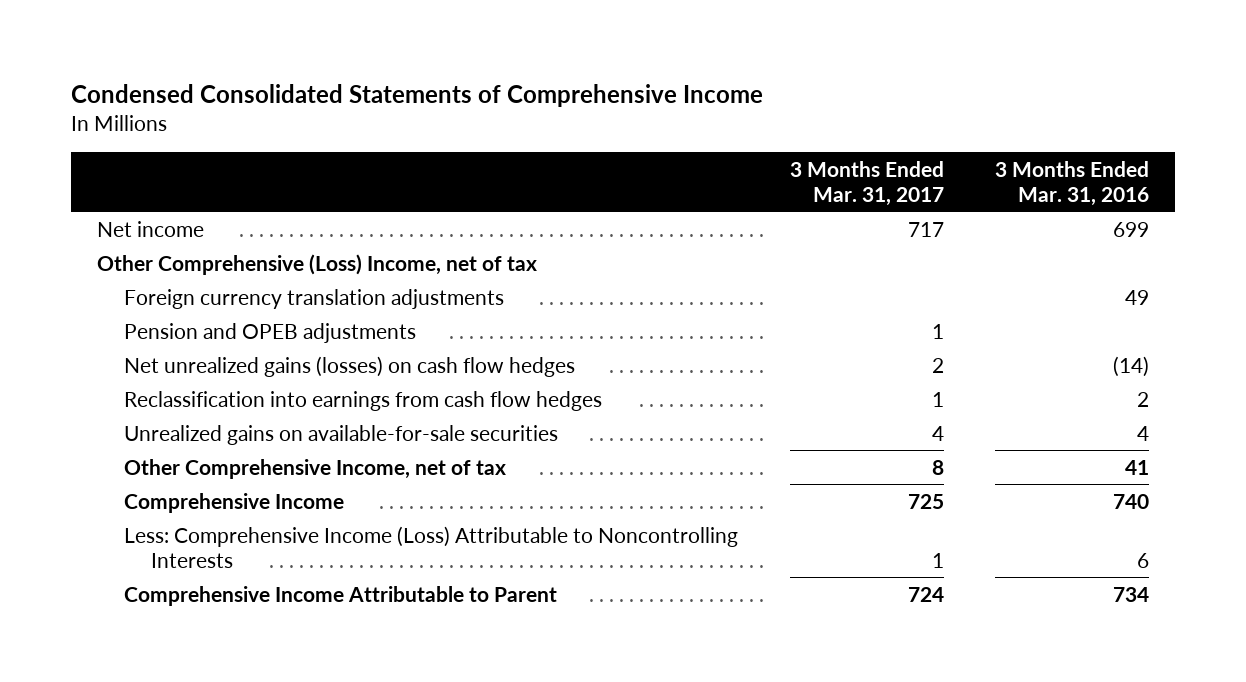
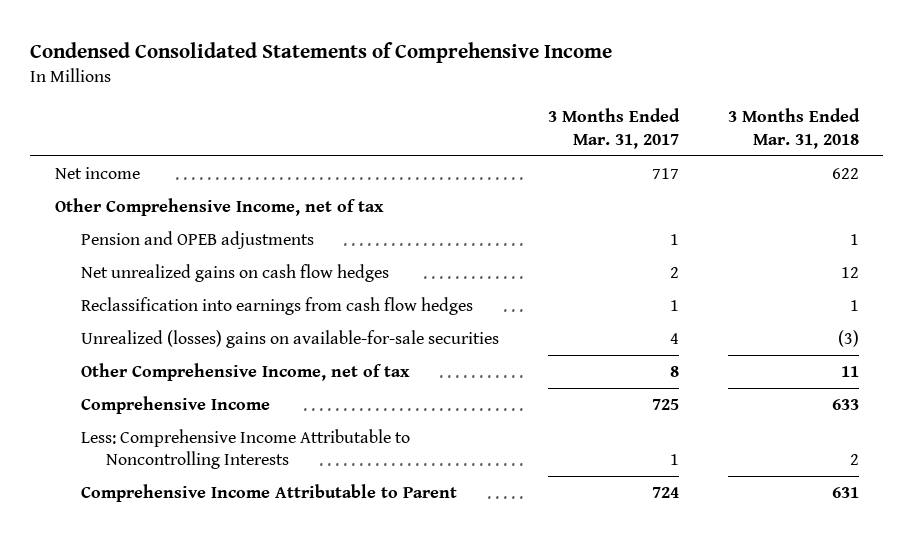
[995,160,1150,206] 3 Months Ended Mar. 31, 2016 -> none
none -> [727,108,860,149] 3 Months Ended Mar. 31, 2018
[124,288,505,309] Foreign currency translation adjustments -> none
[97,253,538,275] Other Comprehensive (Loss) Income, net of tax -> [54,198,384,217] Other Comprehensive Income, net of tax
[124,355,576,377] Net unrealized gains (losses) on cash flow hedges -> [80,264,389,283] Net unrealized gains on cash flow hedges
[124,424,559,445] Unrealized gains on available-for-sale securities -> [80,330,499,349] Unrealized (losses) gains on available-for-sale securities
[124,525,739,568] Less: Comprehensive Income (Loss) Attributable to Noncontrolling Interests -> [80,429,410,470] Less: Comprehensive Income Attributable to Noncontrolling Interests

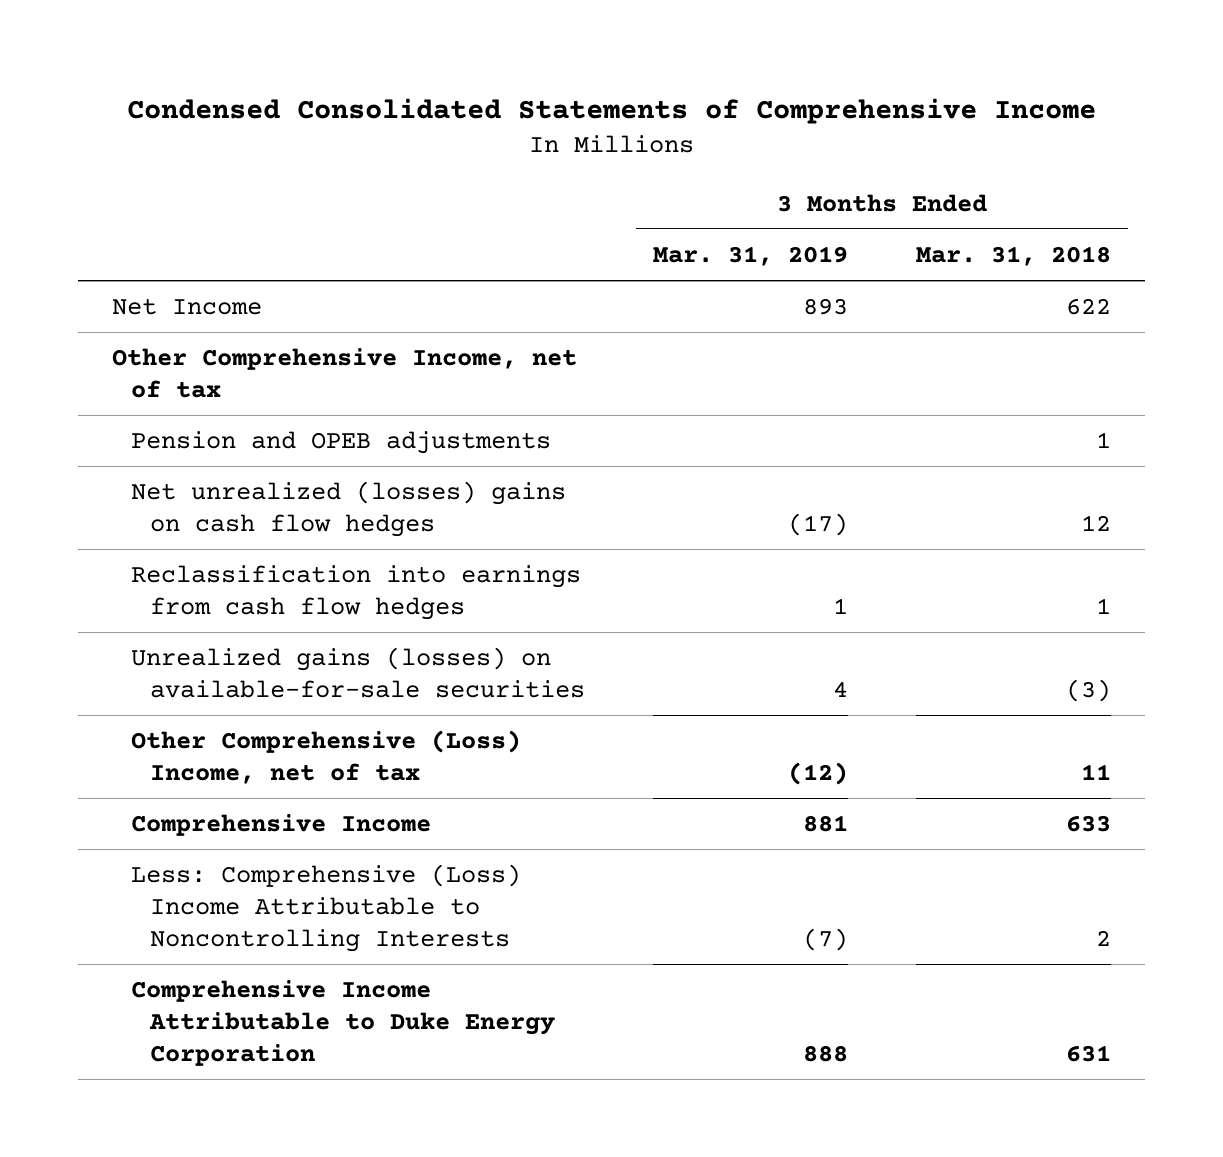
[547,108,680,149] 3 Months Ended Mar. 31, 2017 -> none
none -> [652,245,848,266] Mar. 31, 2019
[54,167,140,180] Net income -> [112,298,263,316] Net Income
[80,264,389,283] Net unrealized gains on cash flow hedges -> [130,481,566,537] Net unrealized (losses) gains on cash flow hedges
[80,330,499,349] Unrealized (losses) gains on available-for-sale securities -> [130,647,585,698] Unrealized gains (losses) on available-for-sale securities
[80,363,410,382] Other Comprehensive Income, net of tax -> [130,730,521,784] Other Comprehensive (Loss) Income, net of tax
[80,429,410,470] Less: Comprehensive Income Attributable to Noncontrolling Interests -> [130,864,521,952] Less: Comprehensive (Loss) Income Attributable to Noncontrolling Interests
[80,484,457,503] Comprehensive Income Attributable to Parent -> [130,980,555,1066] Comprehensive Income Attributable to Duke Energy Corporation

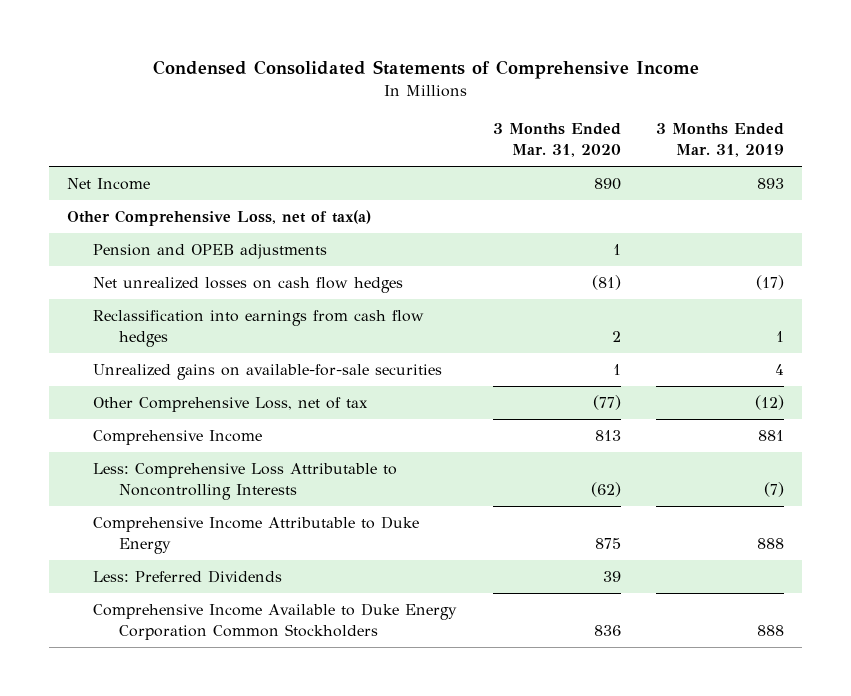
[915,245,1111,266] Mar. 31, 2018 -> none
none -> [492,123,621,158] 3 Months Ended Mar. 31, 2020
[112,348,578,398] Other Comprehensive Income, net of tax -> [66,210,371,227] Other Comprehensive Loss, net of tax(a)
[130,481,566,537] Net unrealized (losses) gains on cash flow hedges -> [92,277,403,294] Net unrealized losses on cash flow hedges
[130,647,585,698] Unrealized gains (losses) on available-for-sale securities -> [92,364,442,381] Unrealized gains on available-for-sale securities
[130,730,521,784] Other Comprehensive (Loss) Income, net of tax -> [92,397,368,413] Other Comprehensive Loss, net of tax
[130,864,521,952] Less: Comprehensive (Loss) Income Attributable to Noncontrolling Interests -> [92,463,397,500] Less: Comprehensive Loss Attributable to Noncontrolling Interests
none -> [92,516,419,554] Comprehensive Income Attributable to Duke Energy
none -> [92,570,282,584] Less: Preferred Dividends
[130,980,555,1066] Comprehensive Income Attributable to Duke Energy Corporation -> [92,603,457,640] Comprehensive Income Available to Duke Energy Corporation Common Stockholders

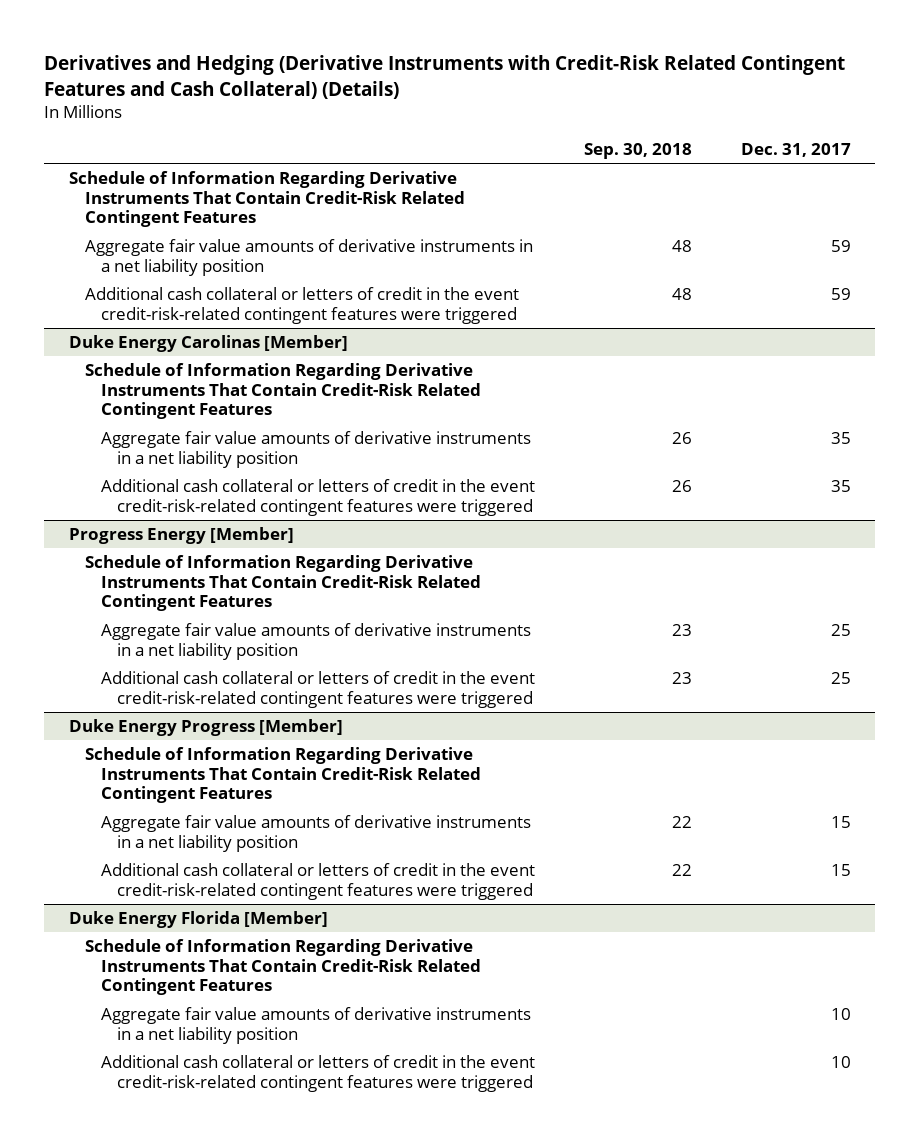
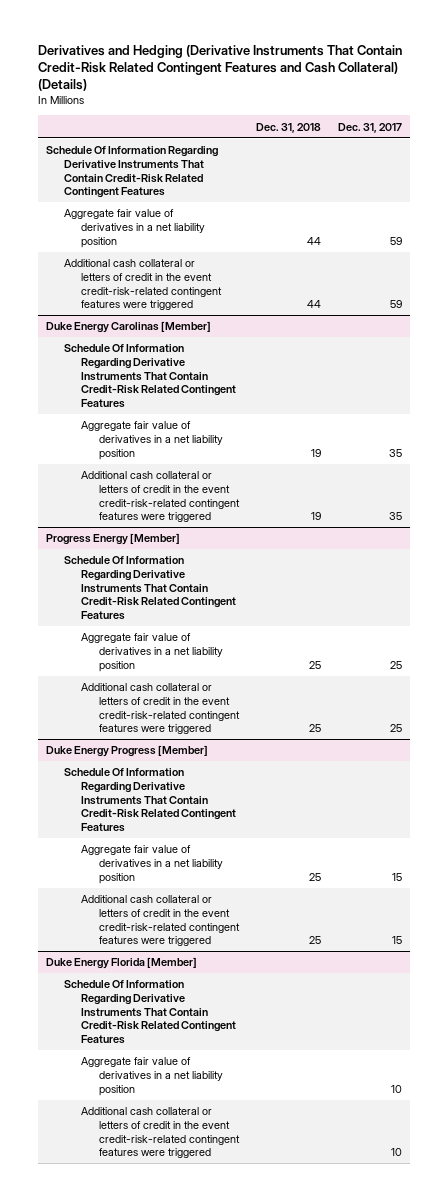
[44,54,846,99] Derivatives and Hedging (Derivative Instruments with Credit-Risk Related Contingent Features and Cash Collateral) (Details) -> [37,44,402,92] Derivatives and Hedging (Derivative Instruments That Contain Credit-Risk Related Contingent Features and Cash Collateral) (Details)
[583,143,692,160] Sep. 30, 2018 -> none
none -> [256,122,322,133] Dec. 31, 2018
[68,171,465,228] Schedule of Information Regarding Derivative Instruments That Contain Credit-Risk Related Contingent Features -> [46,146,219,199] Schedule Of Information Regarding Derivative Instruments That Contain Credit-Risk Related Contingent Features
[84,239,533,276] Aggregate fair value amounts of derivative instruments in a net liability position -> [63,209,206,248] Aggregate fair value of derivatives in a net liability position
[84,363,481,420] Schedule of Information Regarding Derivative Instruments That Contain Credit-Risk Related Contingent Features -> [63,344,237,409] Schedule Of Information Regarding Derivative Instruments That Contain Credit-Risk Related Contingent Features
[100,431,531,468] Aggregate fair value amounts of derivative instruments in a net liability position -> [81,421,224,460] Aggregate fair value of derivatives in a net liability position
[84,555,481,612] Schedule of Information Regarding Derivative Instruments That Contain Credit-Risk Related Contingent Features -> [63,556,237,621] Schedule Of Information Regarding Derivative Instruments That Contain Credit-Risk Related Contingent Features
[100,623,531,660] Aggregate fair value amounts of derivative instruments in a net liability position -> [81,633,224,672] Aggregate fair value of derivatives in a net liability position
[84,747,481,804] Schedule of Information Regarding Derivative Instruments That Contain Credit-Risk Related Contingent Features -> [63,768,237,833] Schedule Of Information Regarding Derivative Instruments That Contain Credit-Risk Related Contingent Features
[100,815,531,852] Aggregate fair value amounts of derivative instruments in a net liability position -> [81,845,224,884] Aggregate fair value of derivatives in a net liability position
[84,939,481,996] Schedule of Information Regarding Derivative Instruments That Contain Credit-Risk Related Contingent Features -> [63,980,237,1045] Schedule Of Information Regarding Derivative Instruments That Contain Credit-Risk Related Contingent Features
[100,1007,531,1044] Aggregate fair value amounts of derivative instruments in a net liability position -> [81,1057,224,1096] Aggregate fair value of derivatives in a net liability position

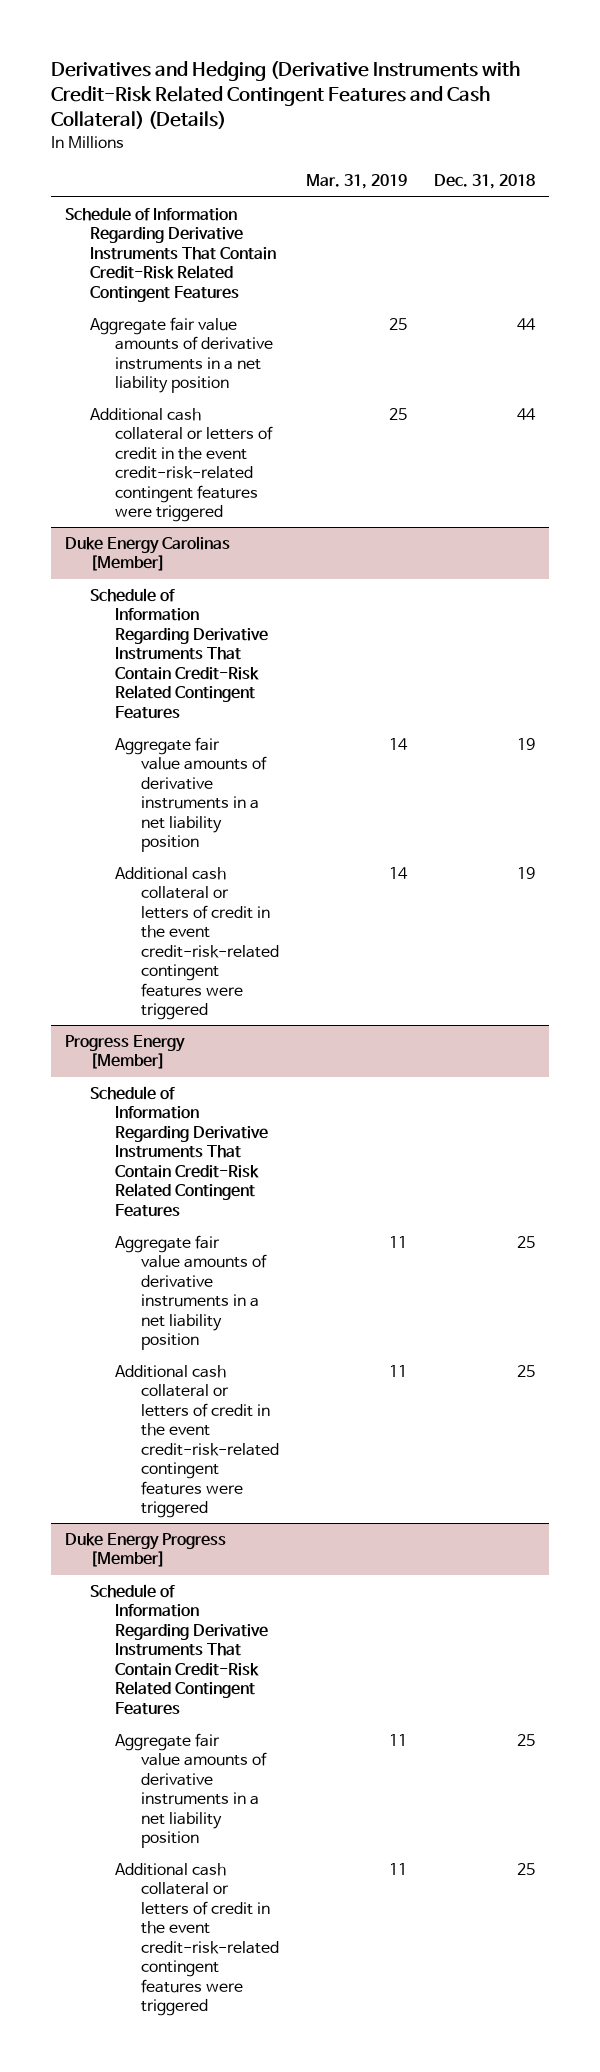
[37,44,402,92] Derivatives and Hedging (Derivative Instruments That Contain Credit-Risk Related Contingent Features and Cash Collateral) (Details) -> [51,61,521,130] Derivatives and Hedging (Derivative Instruments with Credit-Risk Related Contingent Features and Cash Collateral) (Details)
[338,122,403,133] Dec. 31, 2017 -> none
none -> [305,174,407,190] Mar. 31, 2019
[46,146,219,199] Schedule Of Information Regarding Derivative Instruments That Contain Credit-Risk Related Contingent Features -> [64,206,277,302] Schedule of Information Regarding Derivative Instruments That Contain Credit-Risk Related Contingent Features
[63,209,206,248] Aggregate fair value of derivatives in a net liability position -> [90,316,274,394] Aggregate fair value amounts of derivative instruments in a net liability position
[63,344,237,409] Schedule Of Information Regarding Derivative Instruments That Contain Credit-Risk Related Contingent Features -> [90,587,269,719] Schedule of Information Regarding Derivative Instruments That Contain Credit-Risk Related Contingent Features
[81,421,224,460] Aggregate fair value of derivatives in a net liability position -> [115,736,267,853] Aggregate fair value amounts of derivative instruments in a net liability position
[63,556,237,621] Schedule Of Information Regarding Derivative Instruments That Contain Credit-Risk Related Contingent Features -> [90,1085,269,1217] Schedule of Information Regarding Derivative Instruments That Contain Credit-Risk Related Contingent Features
[81,633,224,672] Aggregate fair value of derivatives in a net liability position -> [115,1234,267,1351] Aggregate fair value amounts of derivative instruments in a net liability position
[63,768,237,833] Schedule Of Information Regarding Derivative Instruments That Contain Credit-Risk Related Contingent Features -> [90,1583,269,1715] Schedule of Information Regarding Derivative Instruments That Contain Credit-Risk Related Contingent Features
[81,845,224,884] Aggregate fair value of derivatives in a net liability position -> [115,1732,267,1849] Aggregate fair value amounts of derivative instruments in a net liability position
[46,957,198,970] Duke Energy Florida [Member] -> none
[63,980,237,1045] Schedule Of Information Regarding Derivative Instruments That Contain Credit-Risk Related Contingent Features -> none
[81,1057,224,1096] Aggregate fair value of derivatives in a net liability position -> none
[81,1107,241,1159] Additional cash collateral or letters of credit in the event credit-risk-related contingent features were triggered -> none

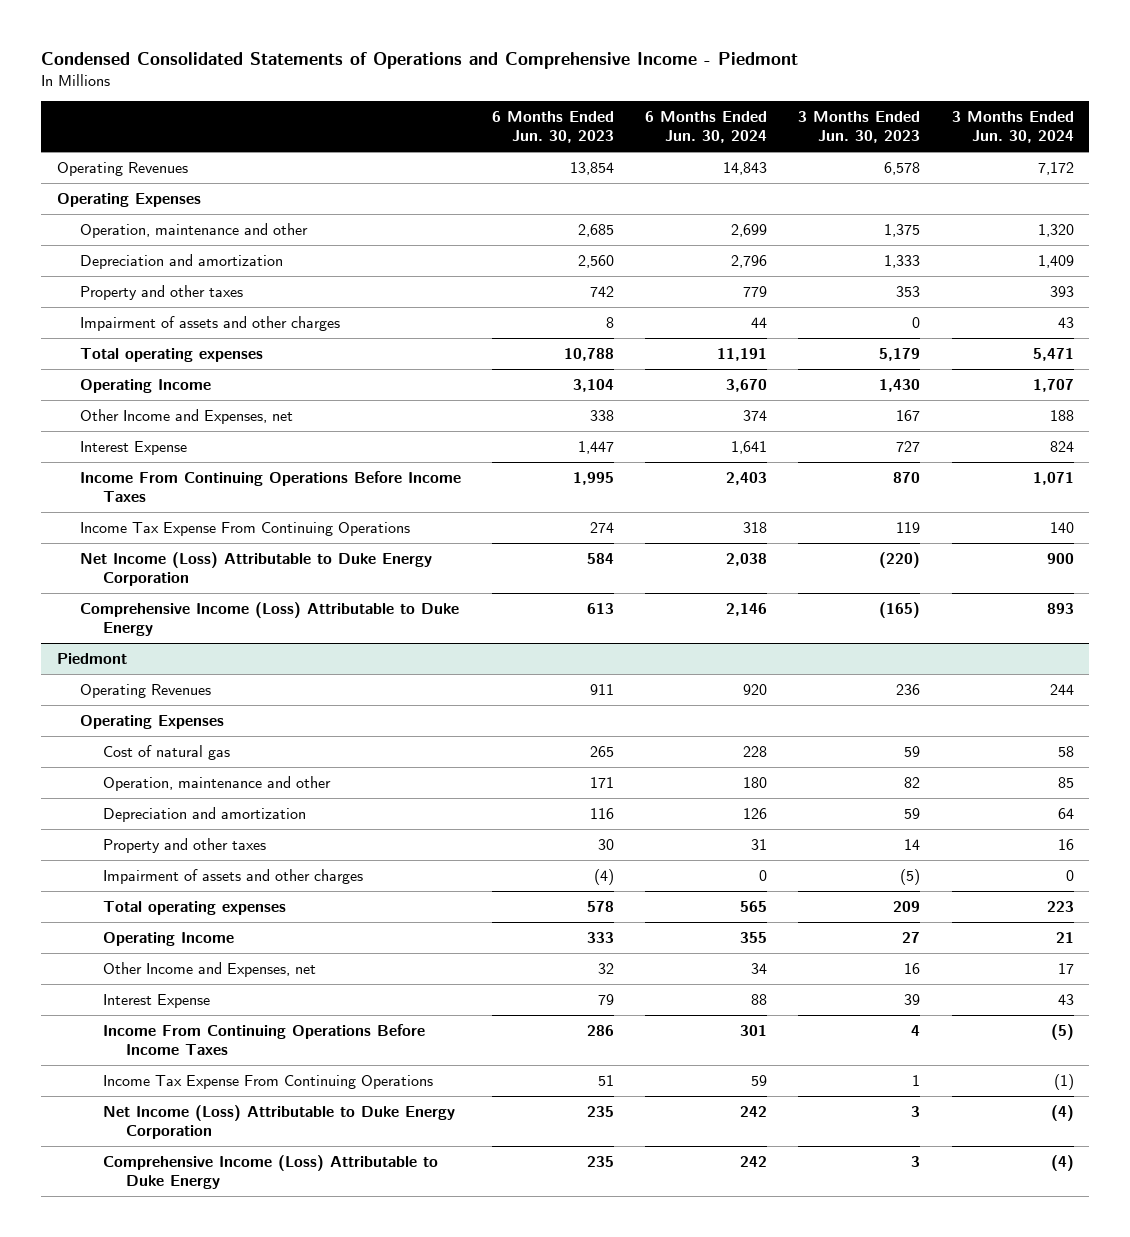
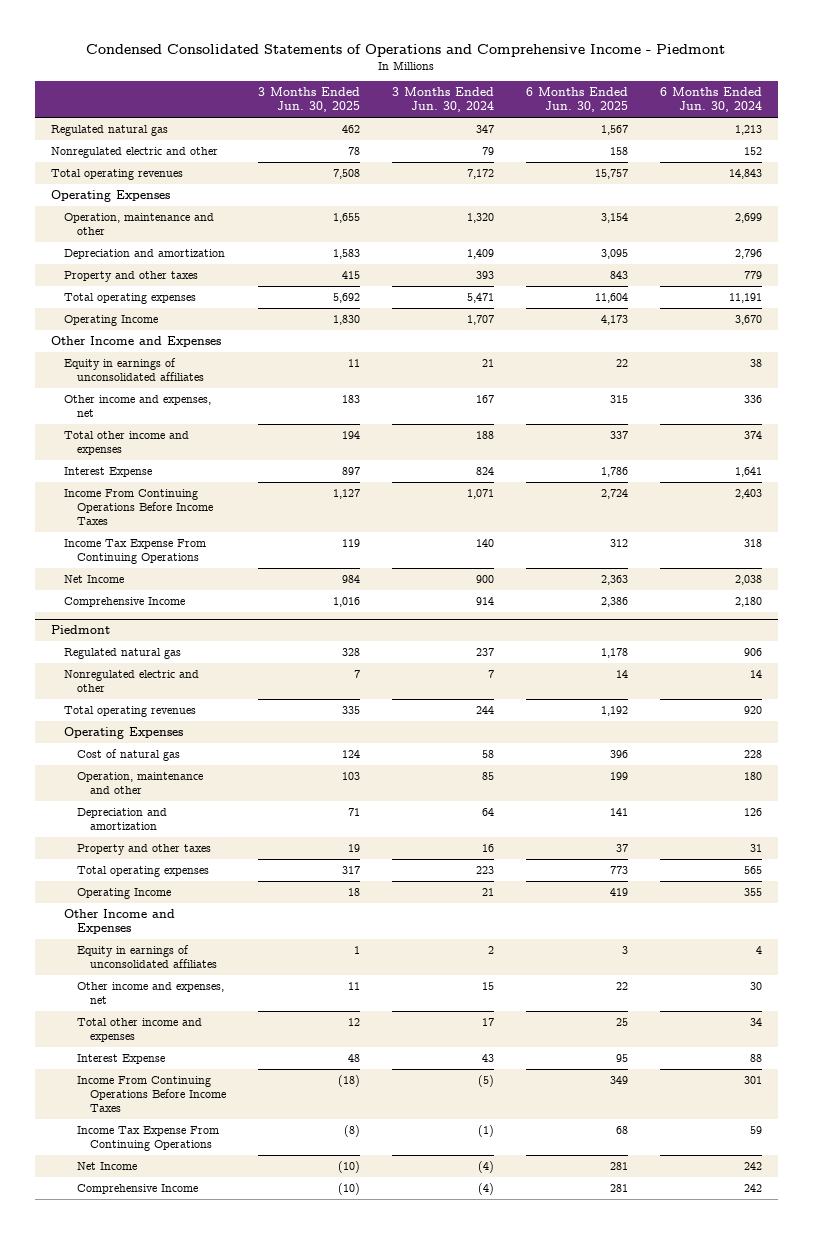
[491,111,614,144] 6 Months Ended Jun. 30, 2023 -> none
[798,111,921,144] 3 Months Ended Jun. 30, 2023 -> none
none -> [258,87,361,113] 3 Months Ended Jun. 30, 2025
none -> [525,87,628,113] 6 Months Ended Jun. 30, 2025
none -> [51,124,169,136] Regulated natural gas
none -> [51,146,219,158] Nonregulated electric and other
[56,161,188,176] Operating Revenues -> [51,168,184,180] Total operating revenues
[79,315,340,331] Impairment of assets and other charges -> none
none -> [51,335,222,347] Other Income and Expenses
none -> [64,357,205,382] Equity in earnings of unconsolidated affiliates
none -> [64,394,212,418] Other income and expenses, net
[79,408,293,424] Other Income and Expenses, net -> [64,430,190,456] Total other income and expenses
[79,601,459,636] Comprehensive Income (Loss) Attributable to Duke Energy -> none
[79,551,432,586] Net Income (Loss) Attributable to Duke Energy Corporation -> [64,574,125,583] Net Income
none -> [64,596,186,607] Comprehensive Income
none -> [64,647,182,659] Regulated natural gas
none -> [64,669,200,693] Nonregulated electric and other
[79,683,211,698] Operating Revenues -> [64,705,197,717] Total operating revenues
[102,868,363,884] Impairment of assets and other charges -> none
none -> [64,908,176,935] Other Income and Expenses
none -> [77,944,218,969] Equity in earnings of unconsolidated affiliates
none -> [77,981,225,1005] Other income and expenses, net
[102,961,316,977] Other Income and Expenses, net -> [77,1017,203,1043] Total other income and expenses
[102,1104,455,1139] Net Income (Loss) Attributable to Duke Energy Corporation -> [77,1161,138,1170] Net Income
[102,1154,438,1189] Comprehensive Income (Loss) Attributable to Duke Energy -> [77,1183,199,1194] Comprehensive Income

